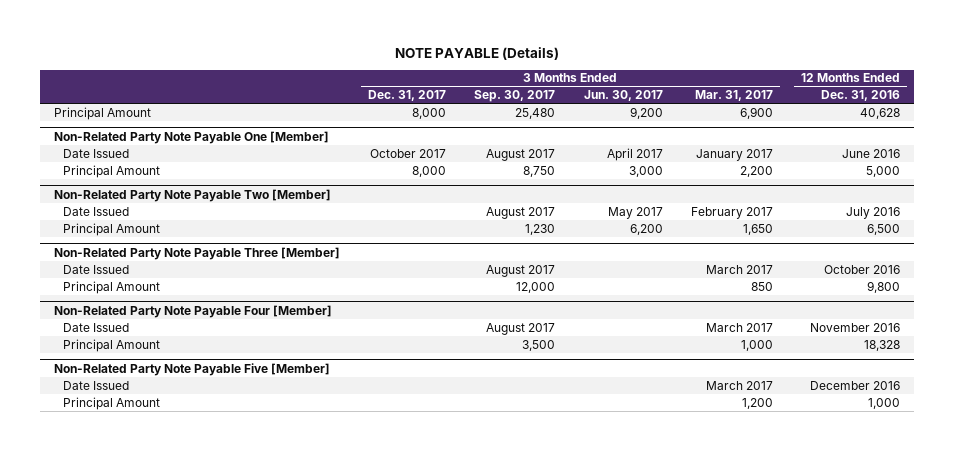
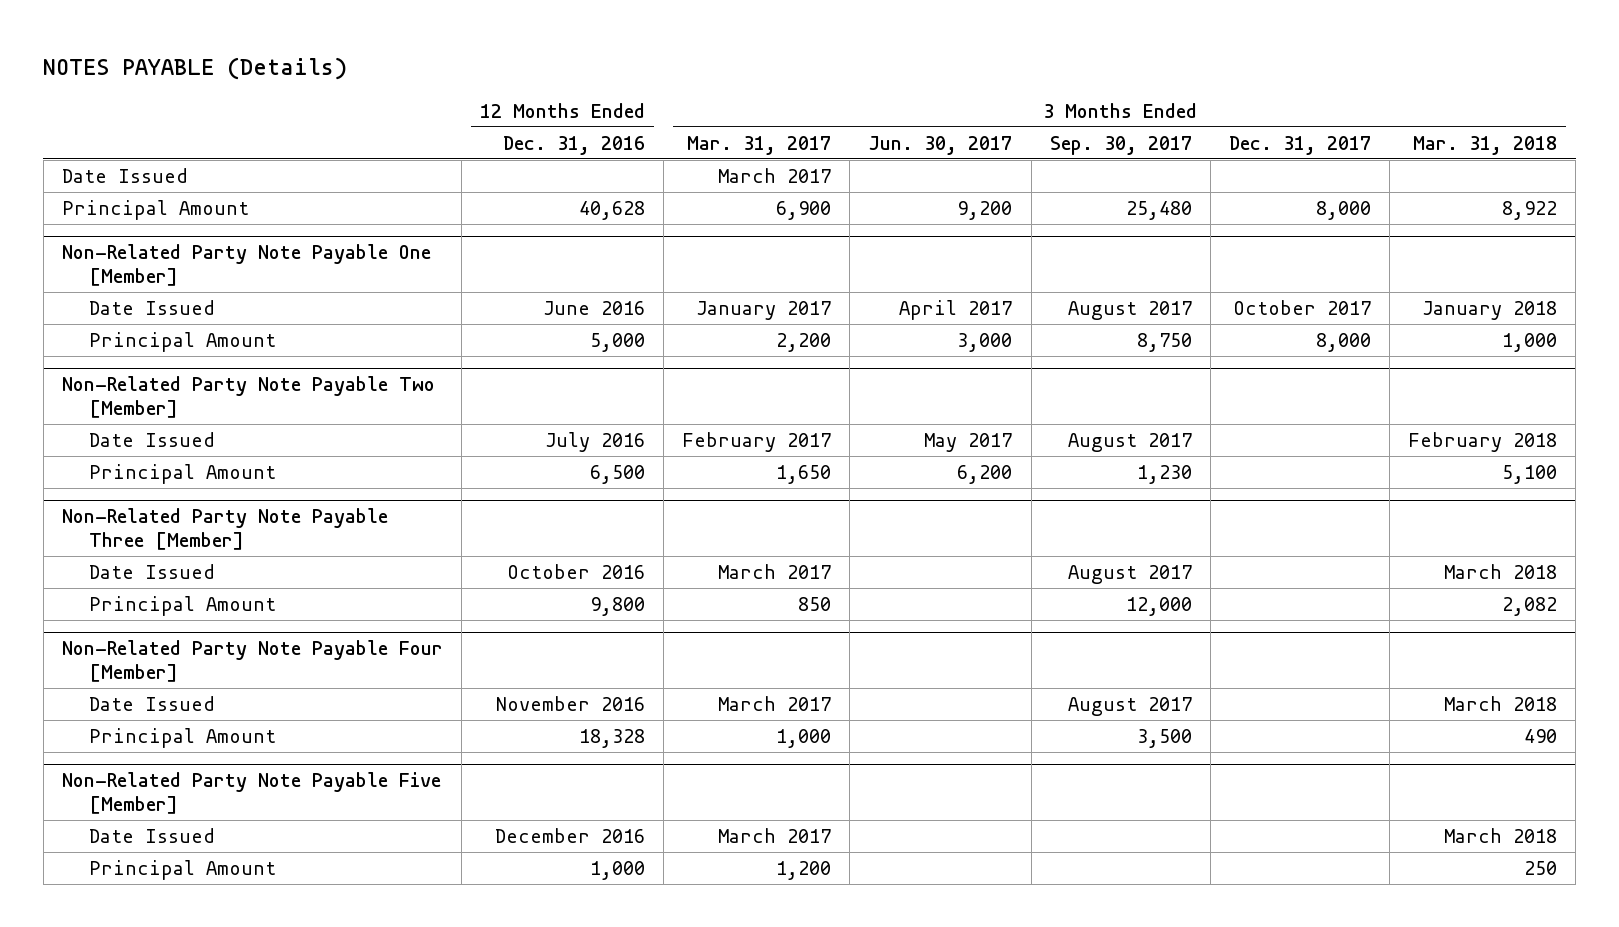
[394,46,559,60] NOTE PAYABLE (Details) -> [43,56,348,80] NOTES PAYABLE (Details)
none -> [1413,135,1558,155] Mar. 31, 2018
none -> [61,168,188,184] Date Issued

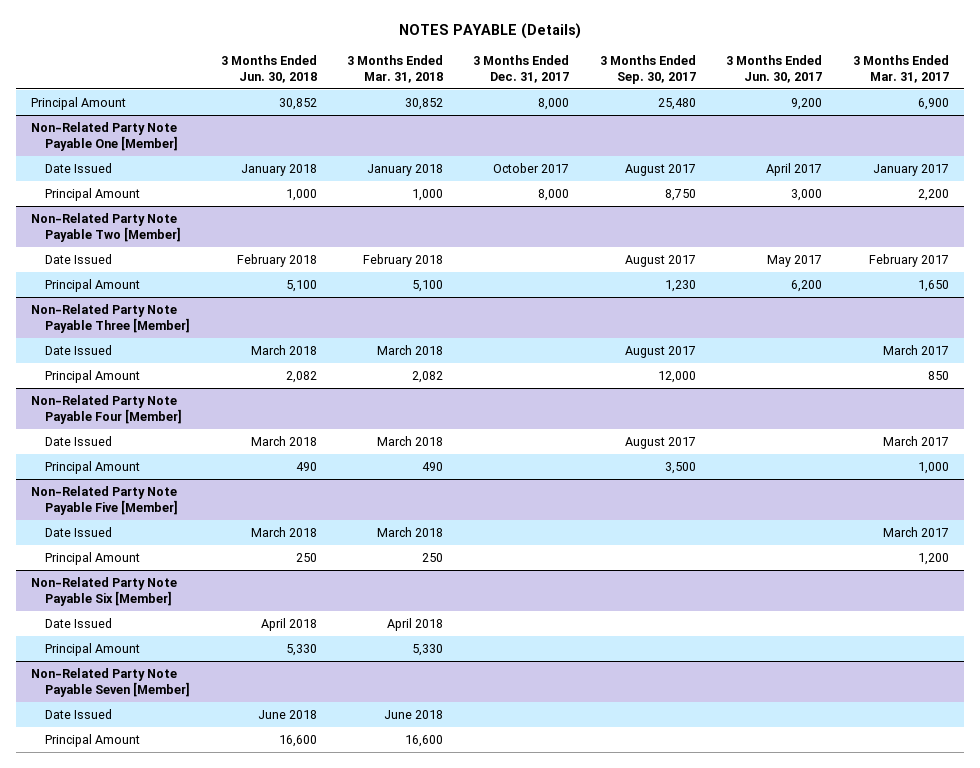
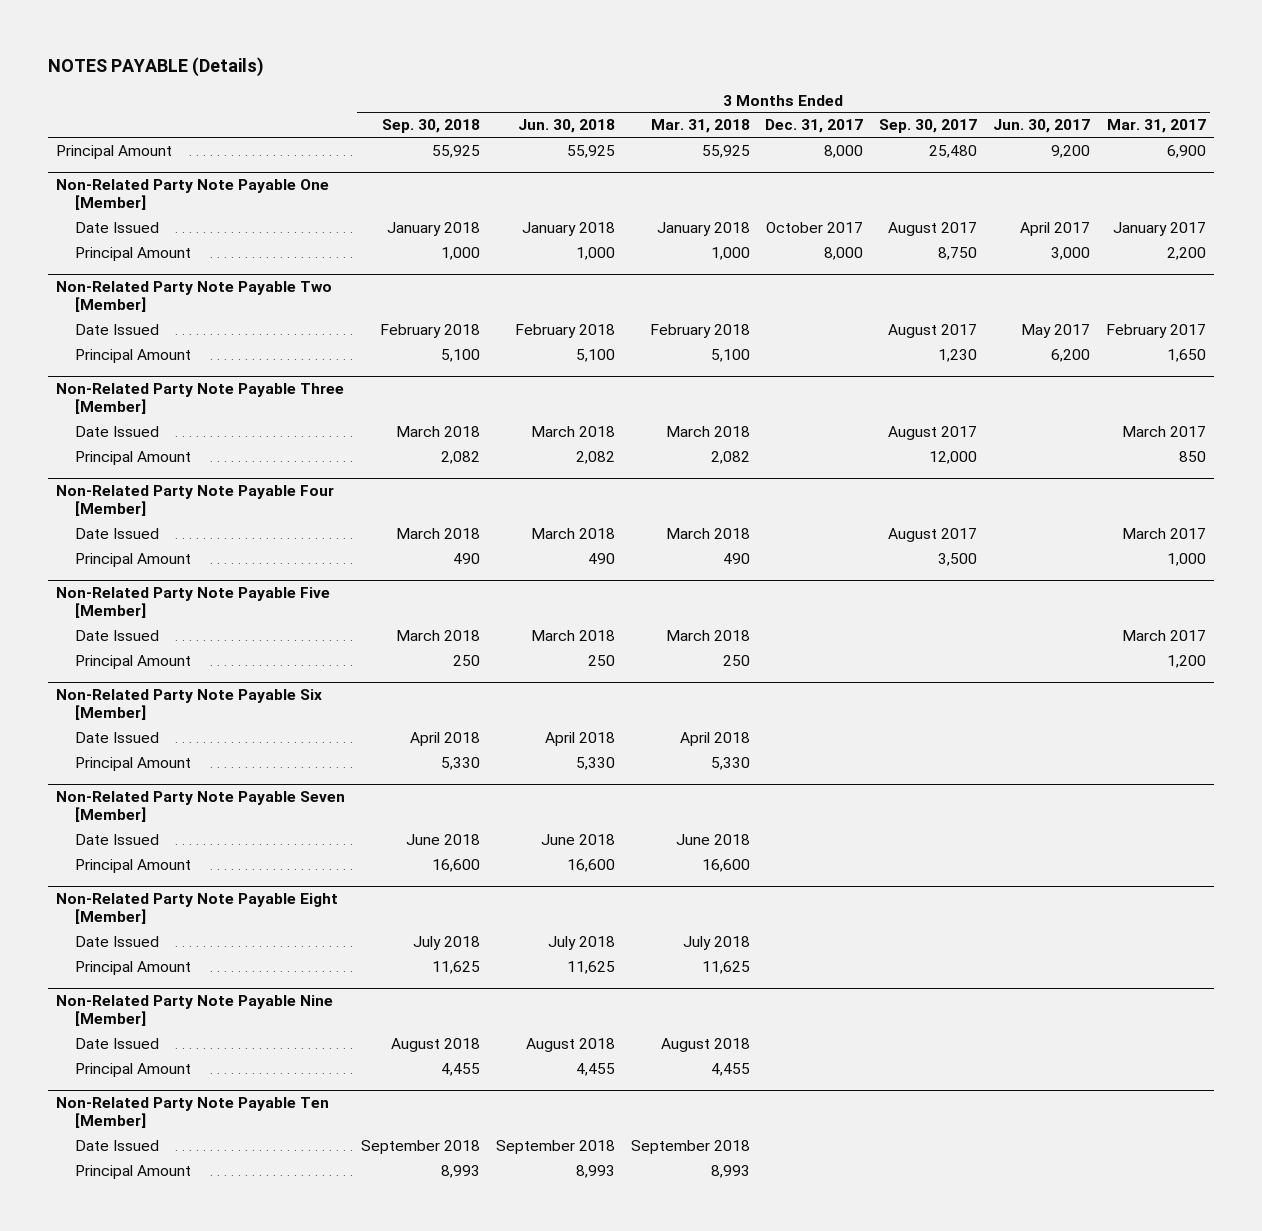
none -> [381,119,480,134] Sep. 30, 2018
[278,97,317,110] 30,852 -> [566,144,615,158] 55,925
[404,97,443,110] 30,852 -> [701,144,750,158] 55,925
none -> [56,892,339,925] Non-Related Party Note Payable Eight [Member]
none -> [75,935,160,947] Date Issued
none -> [75,960,192,975] Principal Amount
none -> [56,994,334,1027] Non-Related Party Note Payable Nine [Member]
none -> [75,1037,160,1049] Date Issued
none -> [75,1062,192,1077] Principal Amount
none -> [56,1096,330,1129] Non-Related Party Note Payable Ten [Member]
none -> [75,1139,160,1151] Date Issued
none -> [75,1164,192,1179] Principal Amount

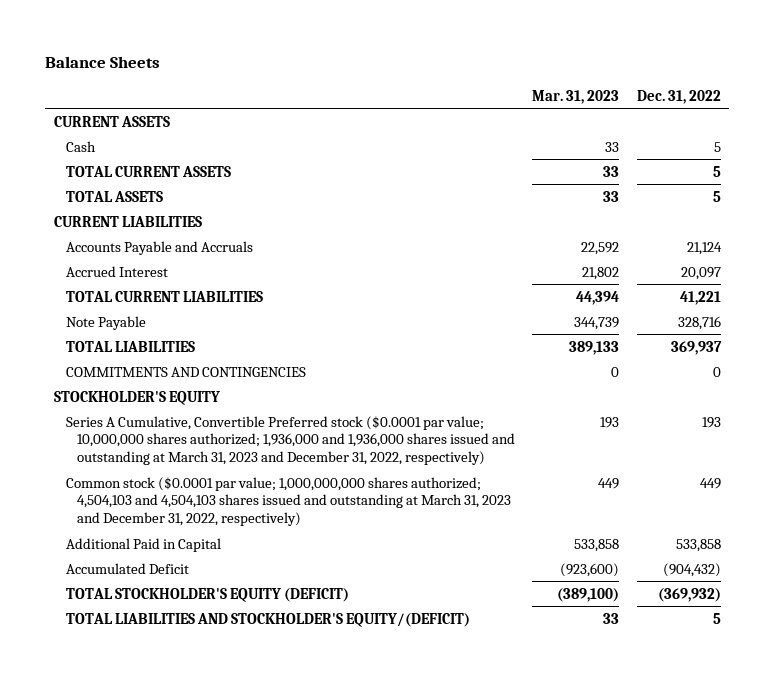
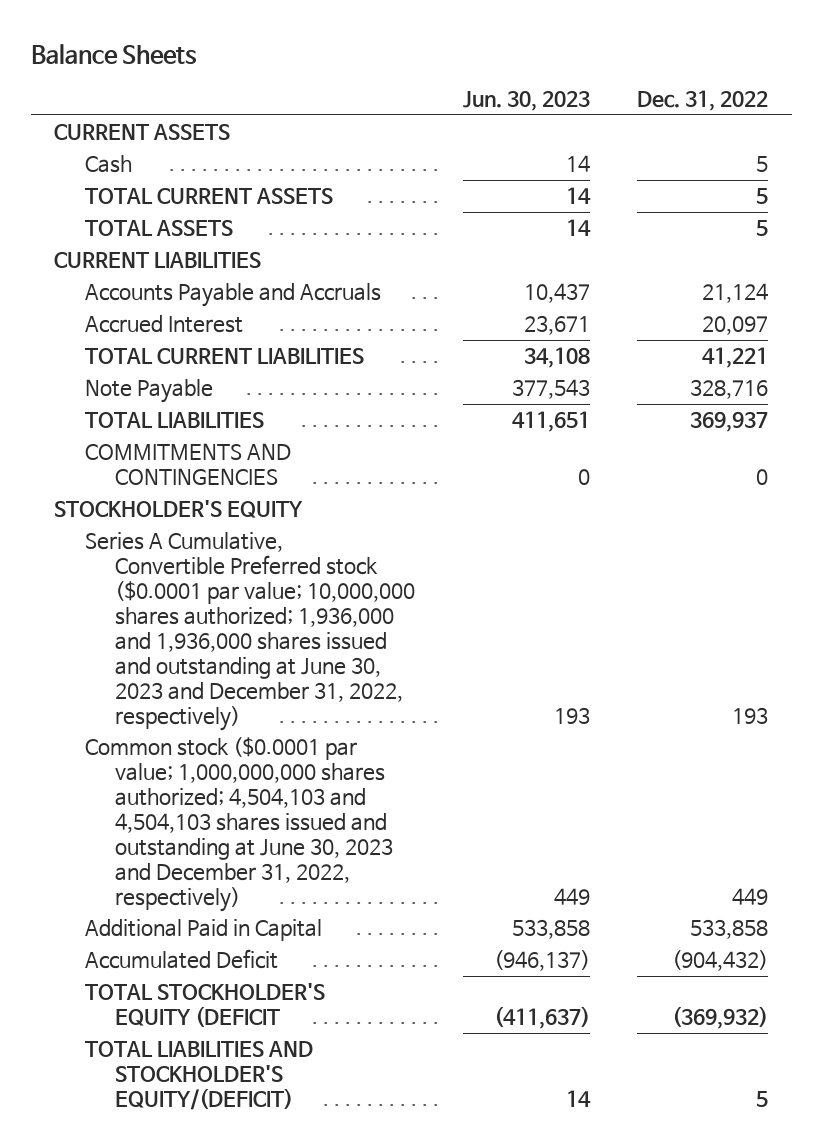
[532,89,620,104] Mar. 31, 2023 -> none
none -> [462,91,590,112] Jun. 30, 2023
[65,415,516,466] Series A Cumulative, Convertible Preferred stock ($0.0001 par value; 10,000,000 shares authorized; 1,936,000 and 1,936,000 shares issued and outstanding at March 31, 2023 and December 31, 2022, respectively) -> [84,532,416,731] Series A Cumulative, Convertible Preferred stock ($0.0001 par value; 10,000,000 shares authorized; 1,936,000 and 1,936,000 shares issued and outstanding at June 30, 2023 and December 31, 2022, respectively)
[65,476,512,527] Common stock ($0.0001 par value; 1,000,000,000 shares authorized; 4,504,103 and 4,504,103 shares issued and outstanding at March 31, 2023 and December 31, 2022, respectively) -> [84,737,394,912] Common stock ($0.0001 par value; 1,000,000,000 shares authorized; 4,504,103 and 4,504,103 shares issued and outstanding at June 30, 2023 and December 31, 2022, respectively)
[65,587,349,602] TOTAL STOCKHOLDER'S EQUITY (DEFICIT) -> [84,983,325,1028] TOTAL STOCKHOLDER'S EQUITY (DEFICIT

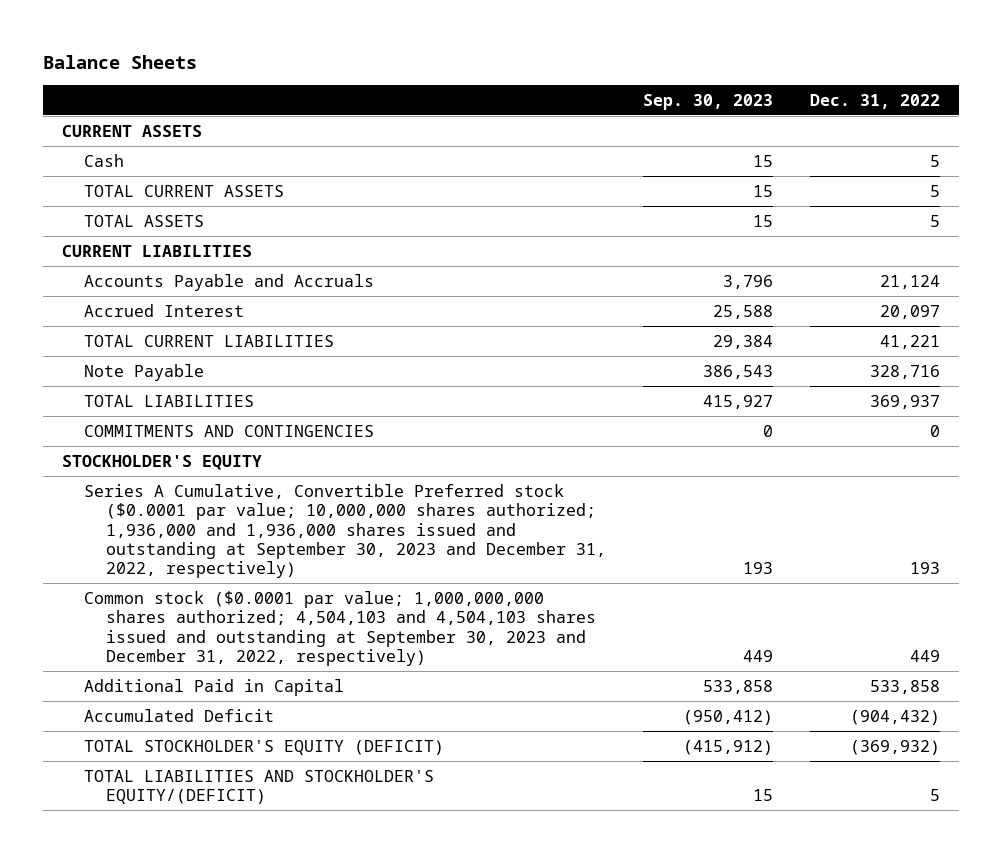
[462,91,590,112] Jun. 30, 2023 -> none
none -> [642,93,773,110] Sep. 30, 2023
[84,532,416,731] Series A Cumulative, Convertible Preferred stock ($0.0001 par value; 10,000,000 shares authorized; 1,936,000 and 1,936,000 shares issued and outstanding at June 30, 2023 and December 31, 2022, respectively) -> [83,483,606,579] Series A Cumulative, Convertible Preferred stock ($0.0001 par value; 10,000,000 shares authorized; 1,936,000 and 1,936,000 shares issued and outstanding at September 30, 2023 and December 31, 2022, respectively)
[84,737,394,912] Common stock ($0.0001 par value; 1,000,000,000 shares authorized; 4,504,103 and 4,504,103 shares issued and outstanding at June 30, 2023 and December 31, 2022, respectively) -> [83,590,596,666] Common stock ($0.0001 par value; 1,000,000,000 shares authorized; 4,504,103 and 4,504,103 shares issued and outstanding at September 30, 2023 and December 31, 2022, respectively)
[84,983,325,1028] TOTAL STOCKHOLDER'S EQUITY (DEFICIT -> [83,739,444,755] TOTAL STOCKHOLDER'S EQUITY (DEFICIT)

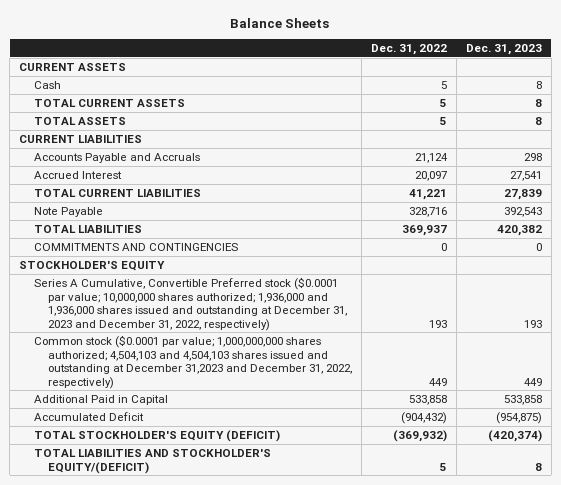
[642,93,773,110] Sep. 30, 2023 -> none
none -> [465,43,542,55] Dec. 31, 2023
[83,483,606,579] Series A Cumulative, Convertible Preferred stock ($0.0001 par value; 10,000,000 shares authorized; 1,936,000 and 1,936,000 shares issued and outstanding at September 30, 2023 and December 31, 2022, respectively) -> [33,276,348,331] Series A Cumulative, Convertible Preferred stock ($0.0001 par value; 10,000,000 shares authorized; 1,936,000 and 1,936,000 shares issued and outstanding at December 31, 2023 and December 31, 2022, respectively)
[83,590,596,666] Common stock ($0.0001 par value; 1,000,000,000 shares authorized; 4,504,103 and 4,504,103 shares issued and outstanding at September 30, 2023 and December 31, 2022, respectively) -> [33,334,353,389] Common stock ($0.0001 par value; 1,000,000,000 shares authorized; 4,504,103 and 4,504,103 shares issued and outstanding at December 31,2023 and December 31, 2022, respectively)

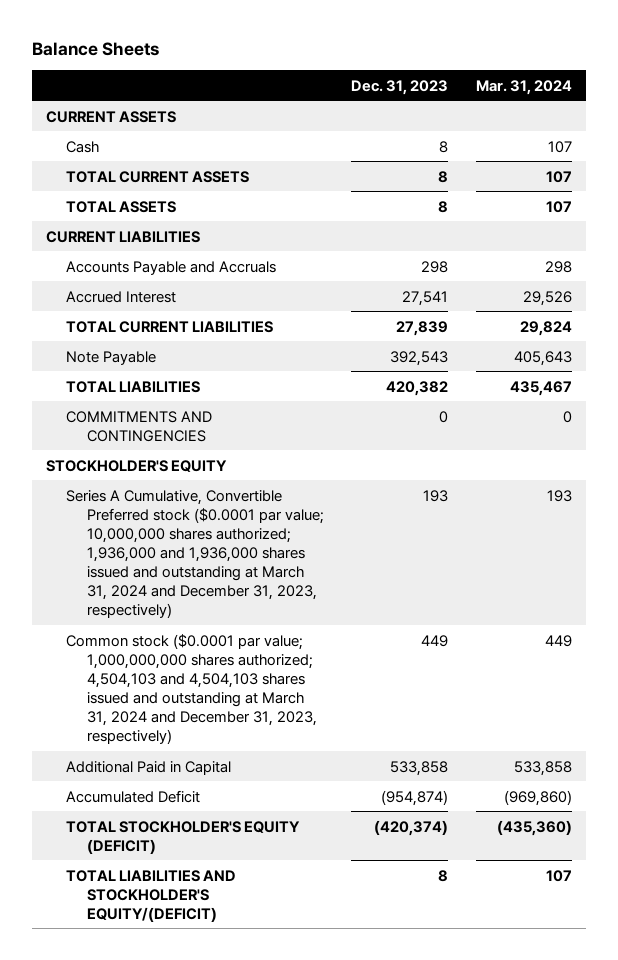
[370,43,447,55] Dec. 31, 2022 -> none
none -> [476,79,573,95] Mar. 31, 2024
[33,276,348,331] Series A Cumulative, Convertible Preferred stock ($0.0001 par value; 10,000,000 shares authorized; 1,936,000 and 1,936,000 shares issued and outstanding at December 31, 2023 and December 31, 2022, respectively) -> [66,489,324,618] Series A Cumulative, Convertible Preferred stock ($0.0001 par value; 10,000,000 shares authorized; 1,936,000 and 1,936,000 shares issued and outstanding at March 31, 2024 and December 31, 2023, respectively)
[33,334,353,389] Common stock ($0.0001 par value; 1,000,000,000 shares authorized; 4,504,103 and 4,504,103 shares issued and outstanding at December 31,2023 and December 31, 2022, respectively) -> [66,633,317,744] Common stock ($0.0001 par value; 1,000,000,000 shares authorized; 4,504,103 and 4,504,103 shares issued and outstanding at March 31, 2024 and December 31, 2023, respectively)
[495,411,542,424] (954,875) -> [381,789,449,806] (954,874)

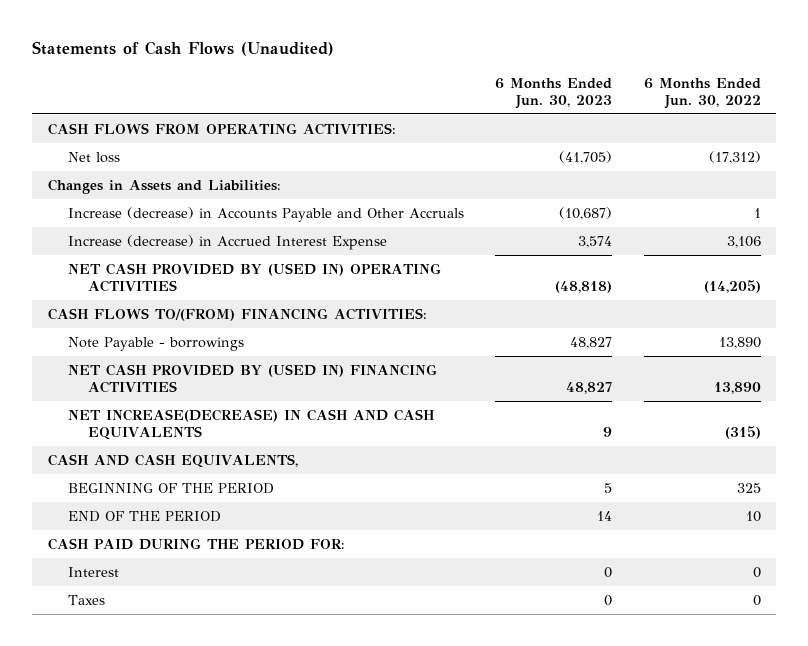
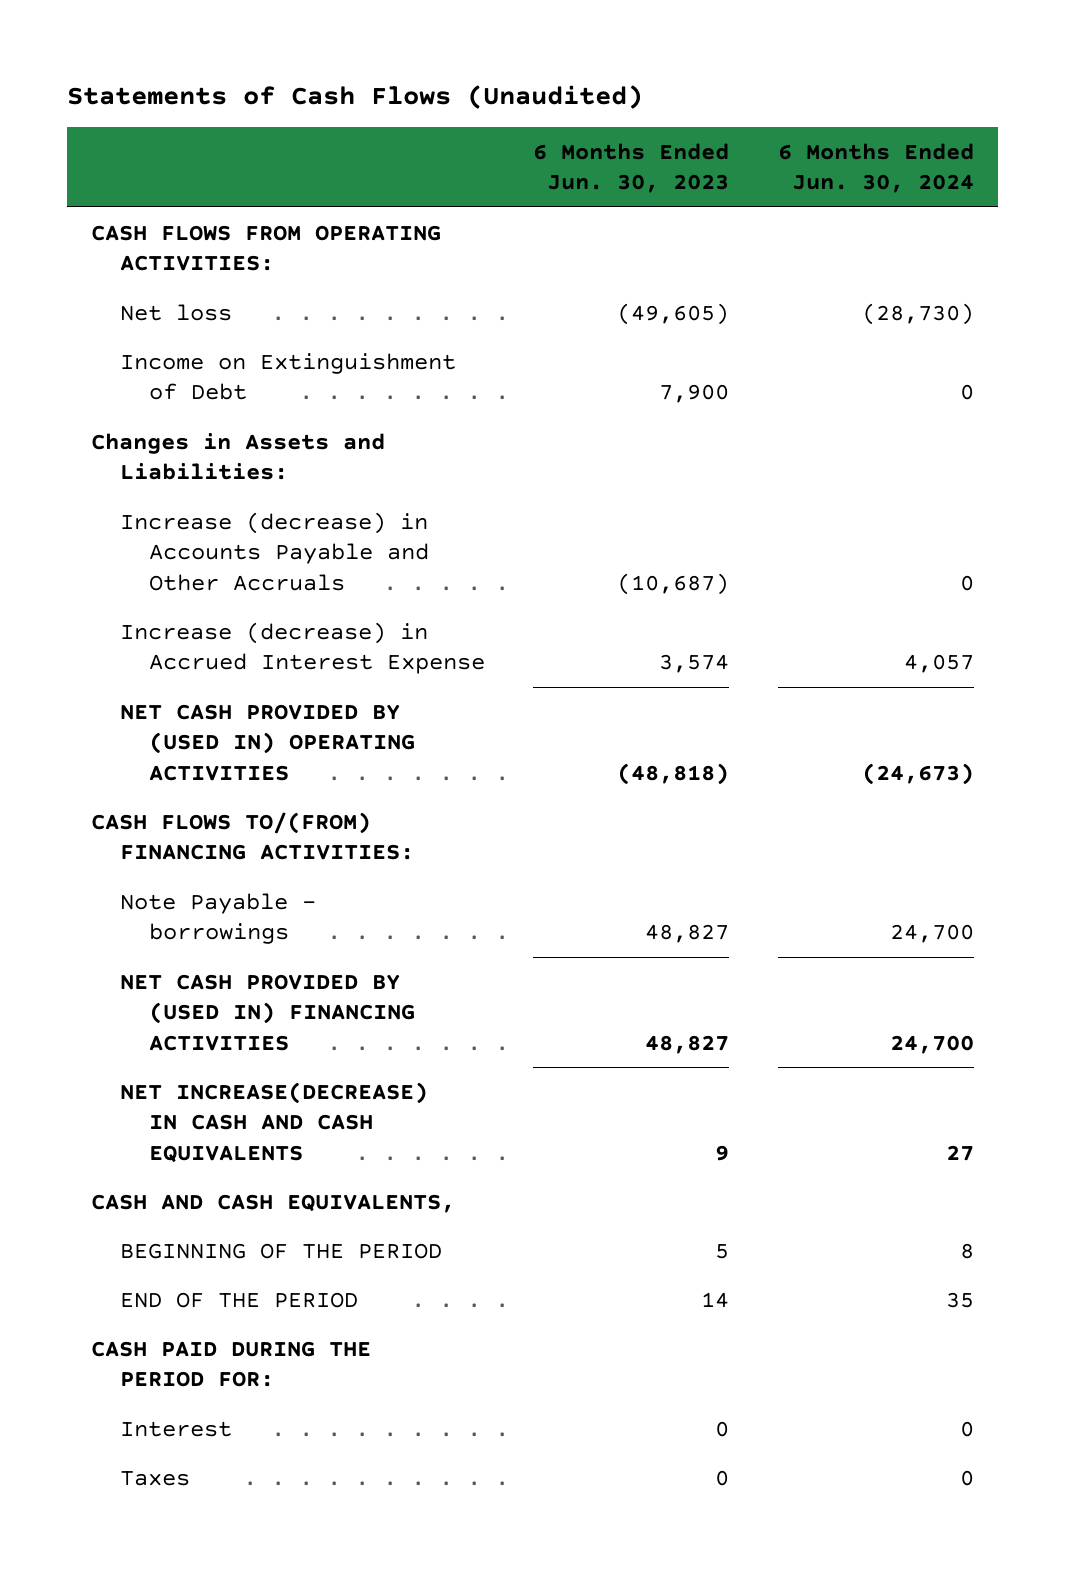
[643,77,761,109] 6 Months Ended Jun. 30, 2022 -> none
none -> [778,142,975,194] 6 Months Ended Jun. 30, 2024
[559,150,613,164] (41,705) -> [617,302,730,325] (49,605)
none -> [119,352,456,401] Income on Extinguishment of Debt

